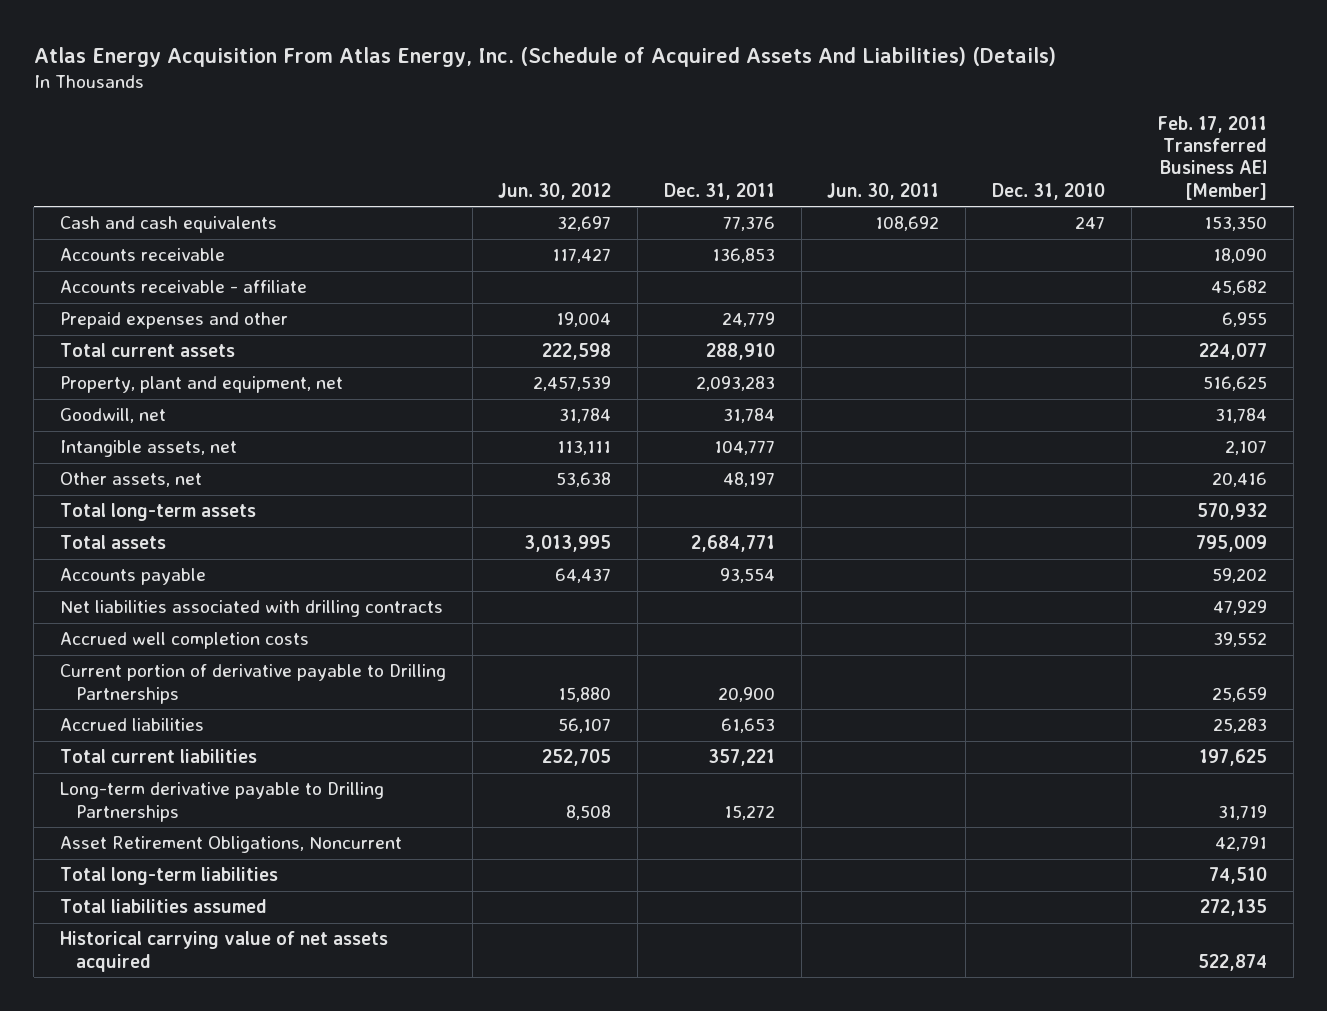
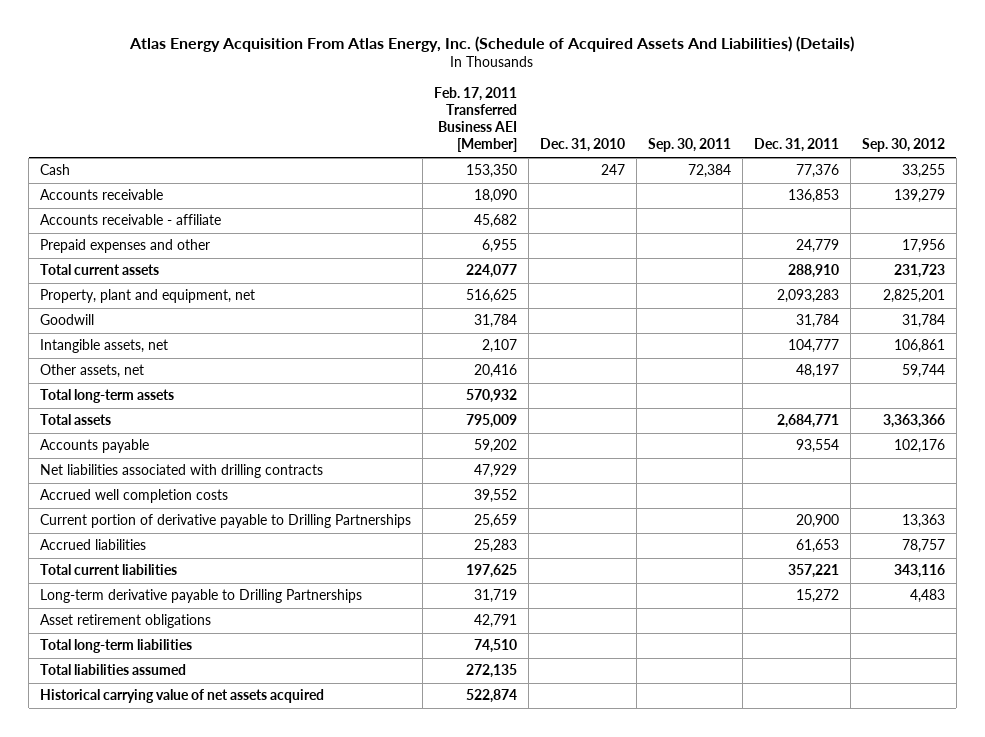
[498,182,612,200] Jun. 30, 2012 -> none
[827,182,940,200] Jun. 30, 2011 -> none
none -> [647,138,731,153] Sep. 30, 2011
none -> [861,138,945,153] Sep. 30, 2012
[59,216,277,234] Cash and cash equivalents -> [40,164,71,176] Cash
[59,408,166,424] Goodwill, net -> [40,314,95,326] Goodwill
[59,836,402,854] Asset Retirement Obligations, Noncurrent -> [40,614,212,629] Asset retirement obligations

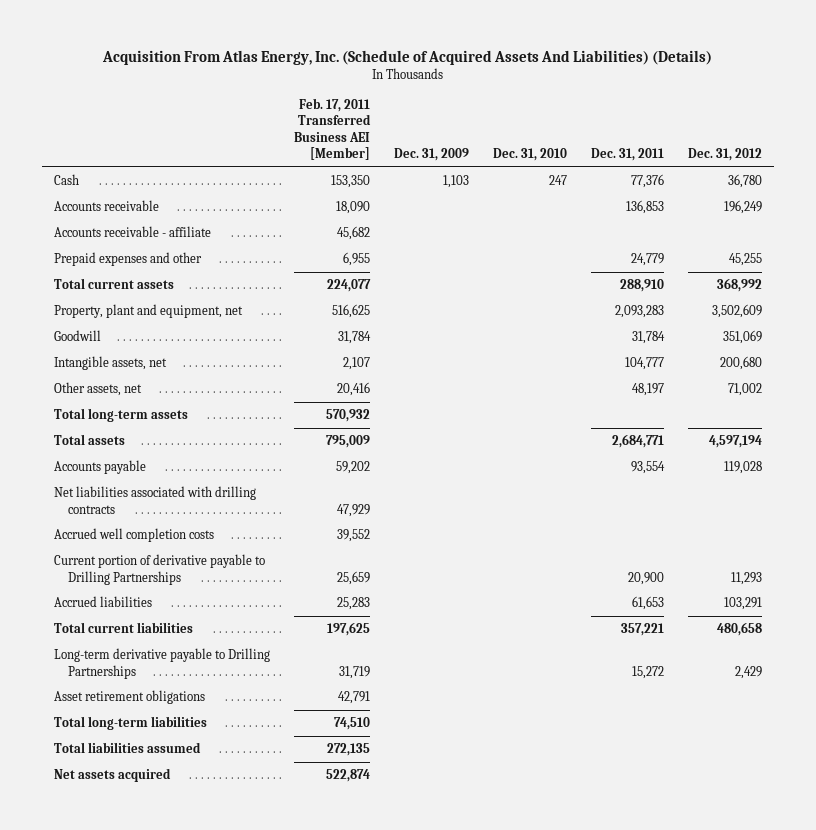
[129,36,855,53] Atlas Energy Acquisition From Atlas Energy, Inc. (Schedule of Acquired Assets And Liabilities) (Details) -> [102,49,713,65] Acquisition From Atlas Energy, Inc. (Schedule of Acquired Assets And Liabilities) (Details)
[647,138,731,153] Sep. 30, 2011 -> none
[861,138,945,153] Sep. 30, 2012 -> none
none -> [394,148,470,162] Dec. 31, 2009
none -> [688,148,763,162] Dec. 31, 2012
[40,689,325,704] Historical carrying value of net assets acquired -> [53,768,171,783] Net assets acquired

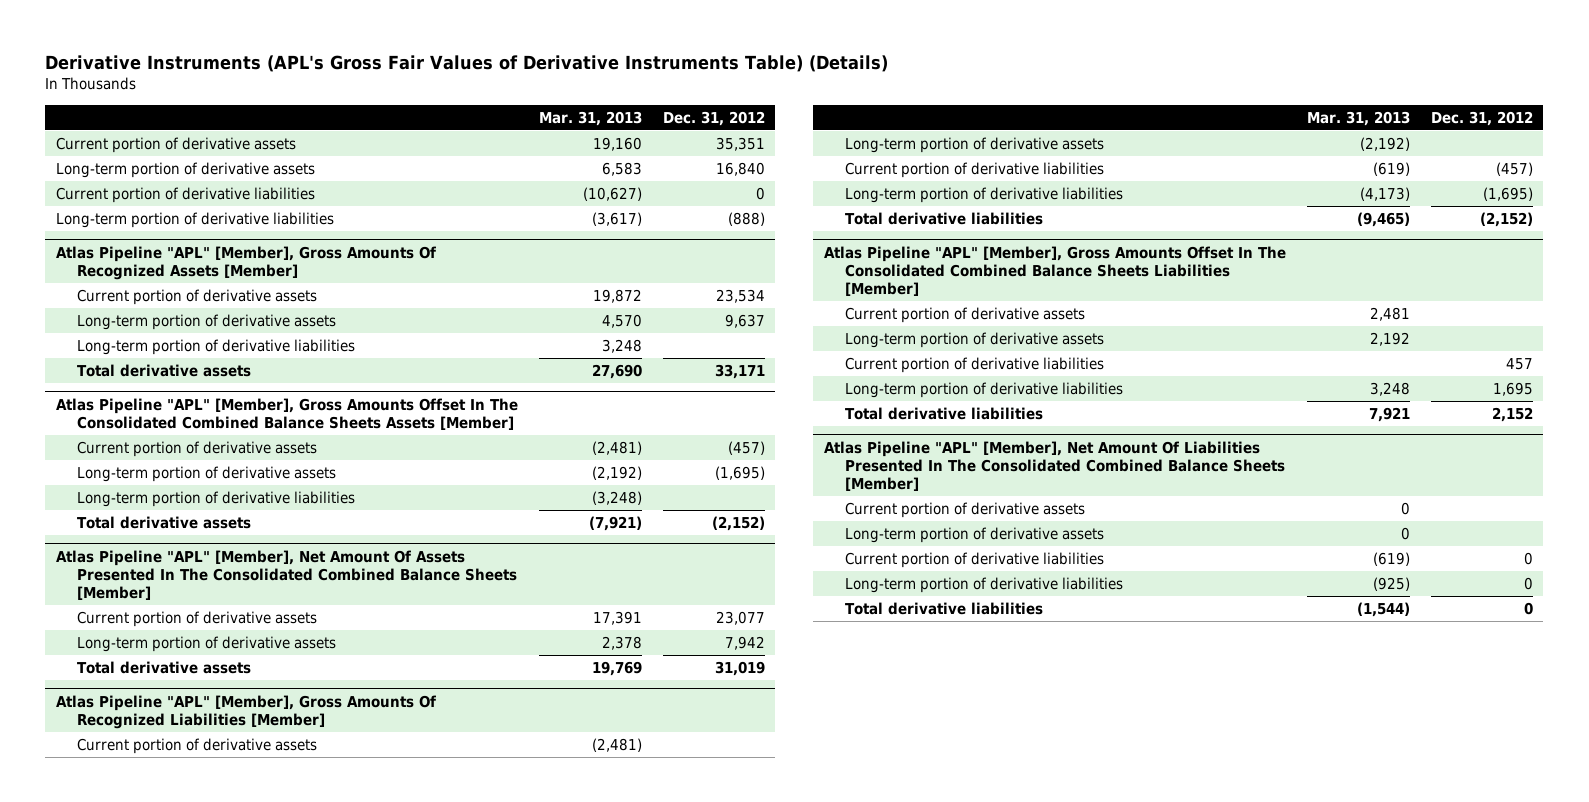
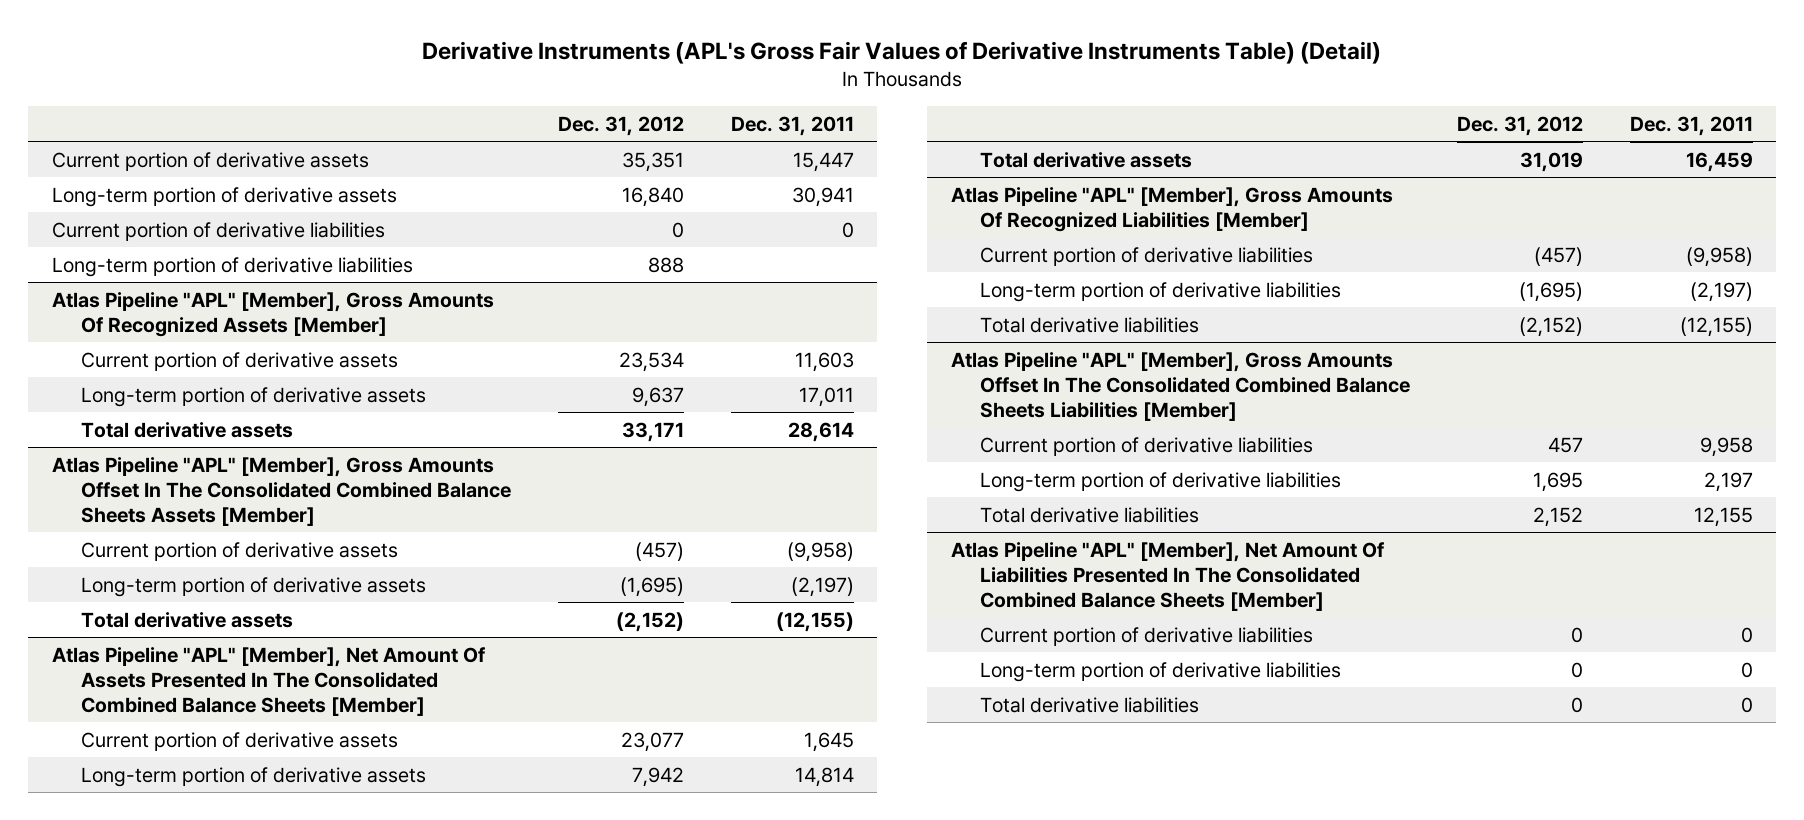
[45,54,889,72] Derivative Instruments (APL's Gross Fair Values of Derivative Instruments Table) (Details) -> [422,40,1382,64] Derivative Instruments (APL's Gross Fair Values of Derivative Instruments Table) (Detail)
[538,110,642,126] Mar. 31, 2013 -> none
none -> [730,115,854,136] Dec. 31, 2011
[727,212,765,227] (888) -> [647,256,684,273] 888
[76,339,355,356] Long-term portion of derivative liabilities -> none
[76,491,355,508] Long-term portion of derivative liabilities -> none
[76,738,317,755] Current portion of derivative assets -> none
[844,137,1104,154] Long-term portion of derivative assets -> none
[844,307,1085,324] Current portion of derivative assets -> none
[844,332,1104,349] Long-term portion of derivative assets -> none
[844,502,1085,519] Current portion of derivative assets -> none
[844,527,1104,544] Long-term portion of derivative assets -> none

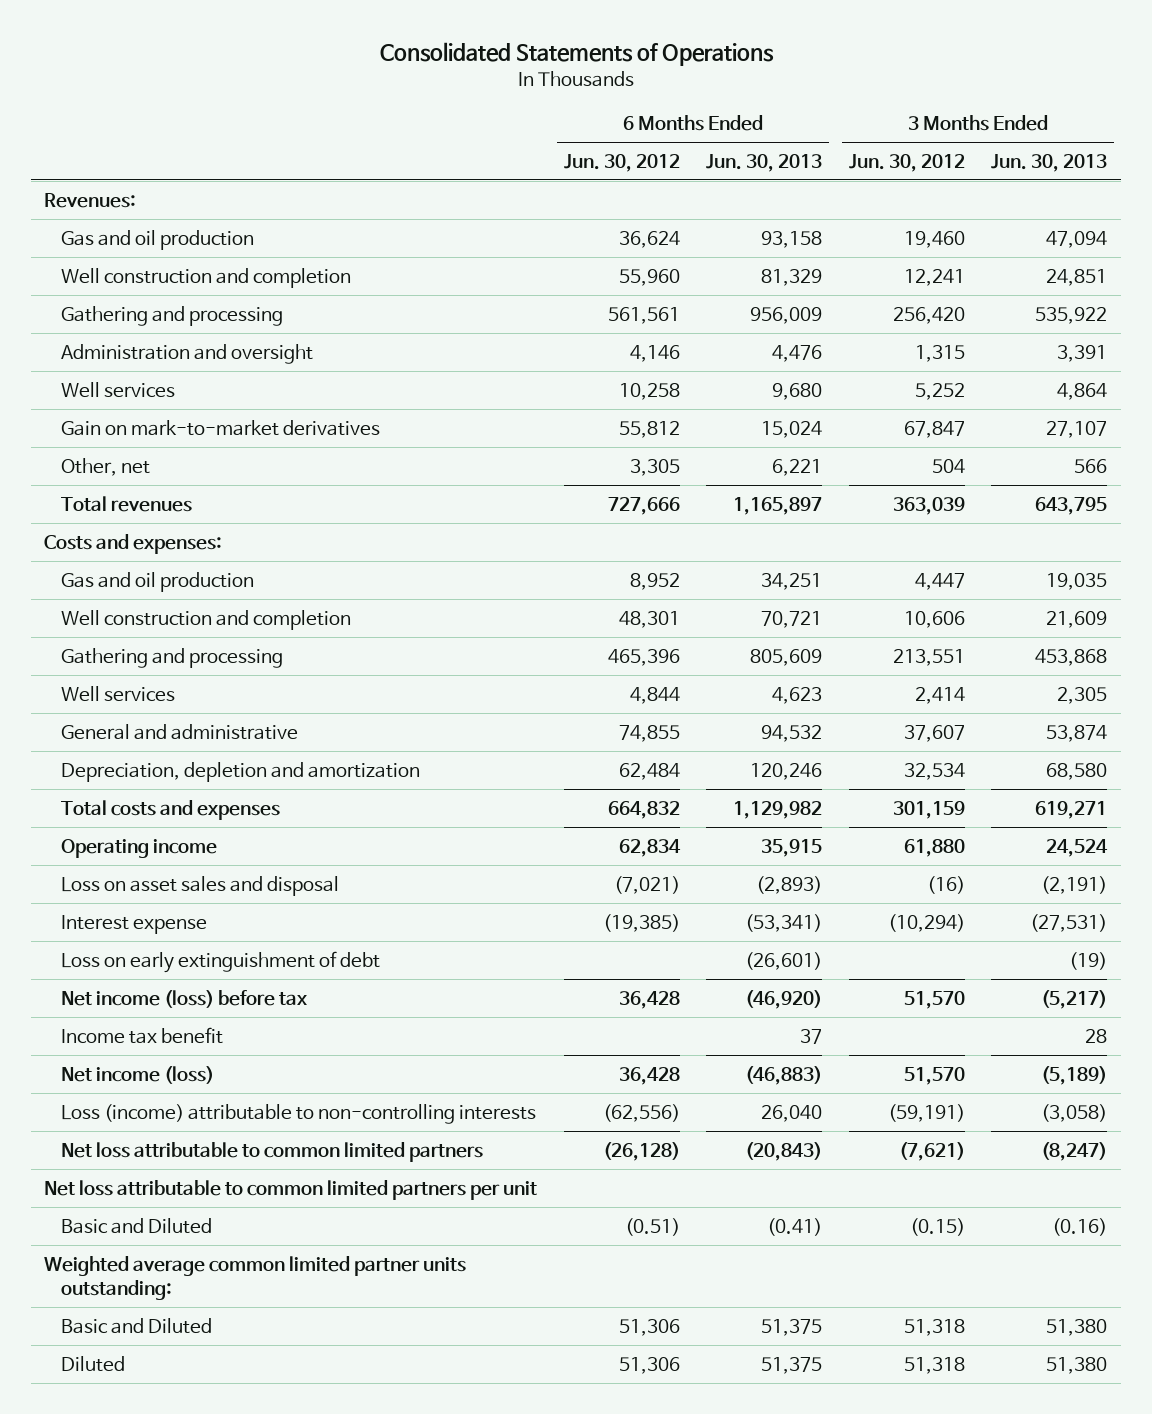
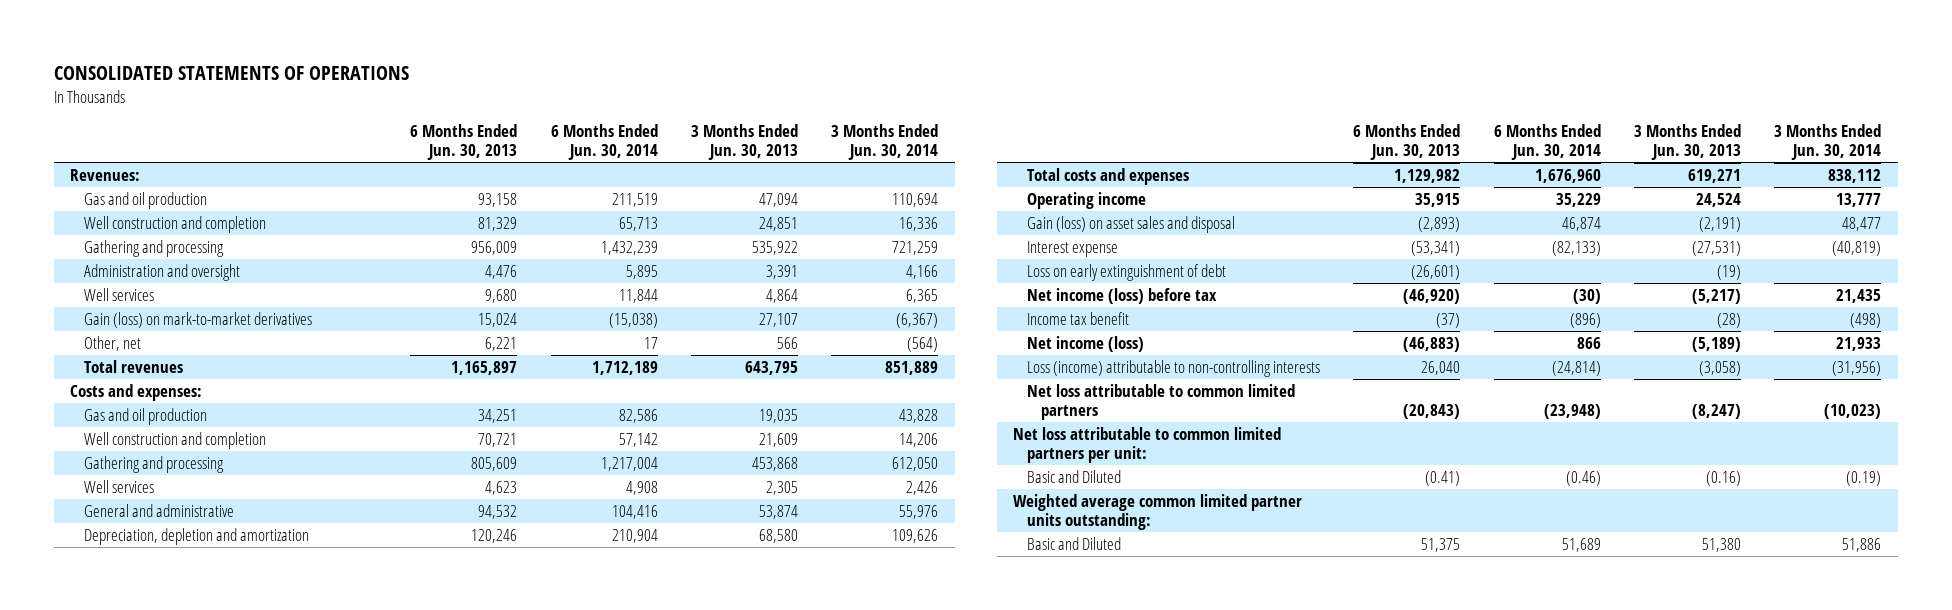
[379,42,774,67] Consolidated Statements of Operations -> [53,65,409,80] CONSOLIDATED STATEMENTS OF OPERATIONS
[563,153,680,172] Jun. 30, 2012 -> none
[848,153,965,172] Jun. 30, 2012 -> none
none -> [550,124,658,161] 6 Months Ended Jun. 30, 2014
none -> [831,124,939,161] 3 Months Ended Jun. 30, 2014
[60,419,380,436] Gain on mark-to-market derivatives -> [84,311,313,328] Gain (loss) on mark-to-market derivatives
[60,875,339,896] Loss on asset sales and disposal -> [1027,215,1236,233] Gain (loss) on asset sales and disposal
[800,1028,823,1044] 37 -> [1436,312,1461,328] (37)
[1085,1028,1108,1043] 28 -> [1716,312,1741,328] (28)
[44,1179,538,1200] Net loss attributable to common limited partners per unit -> [1013,426,1282,464] Net loss attributable to common limited partners per unit:
[60,1355,125,1372] Diluted -> none

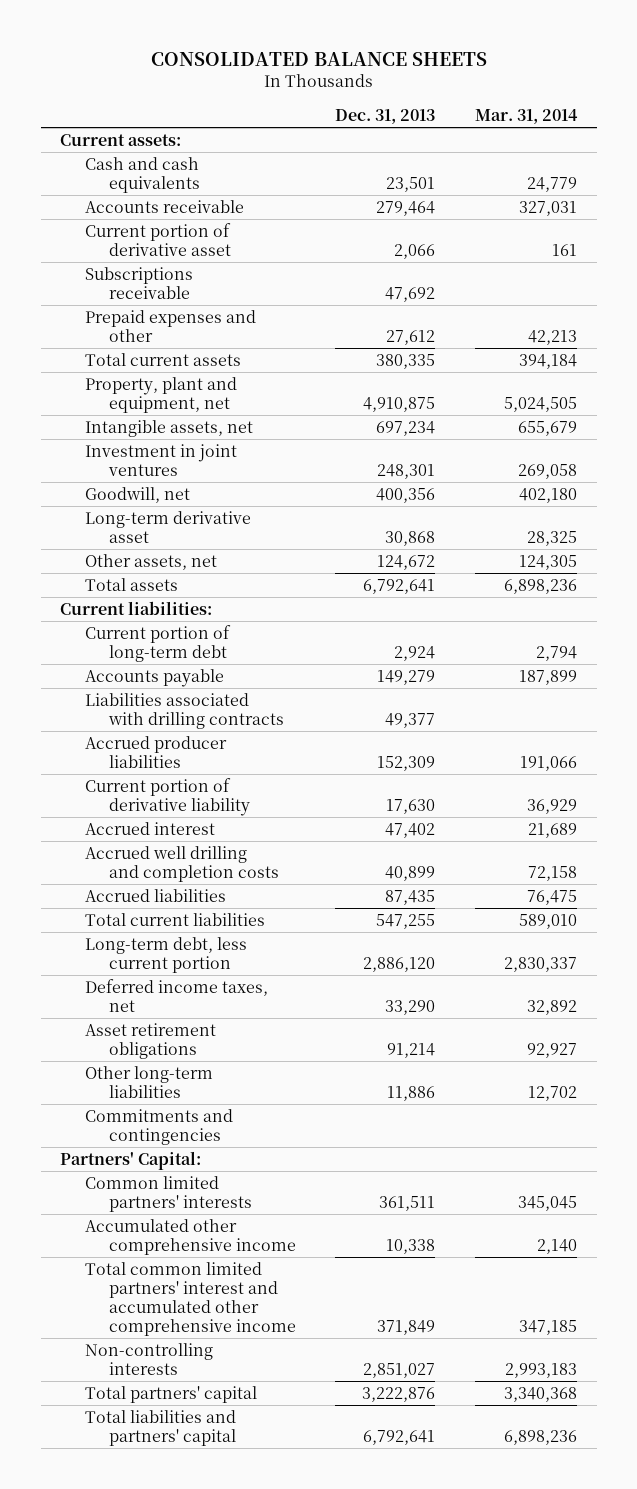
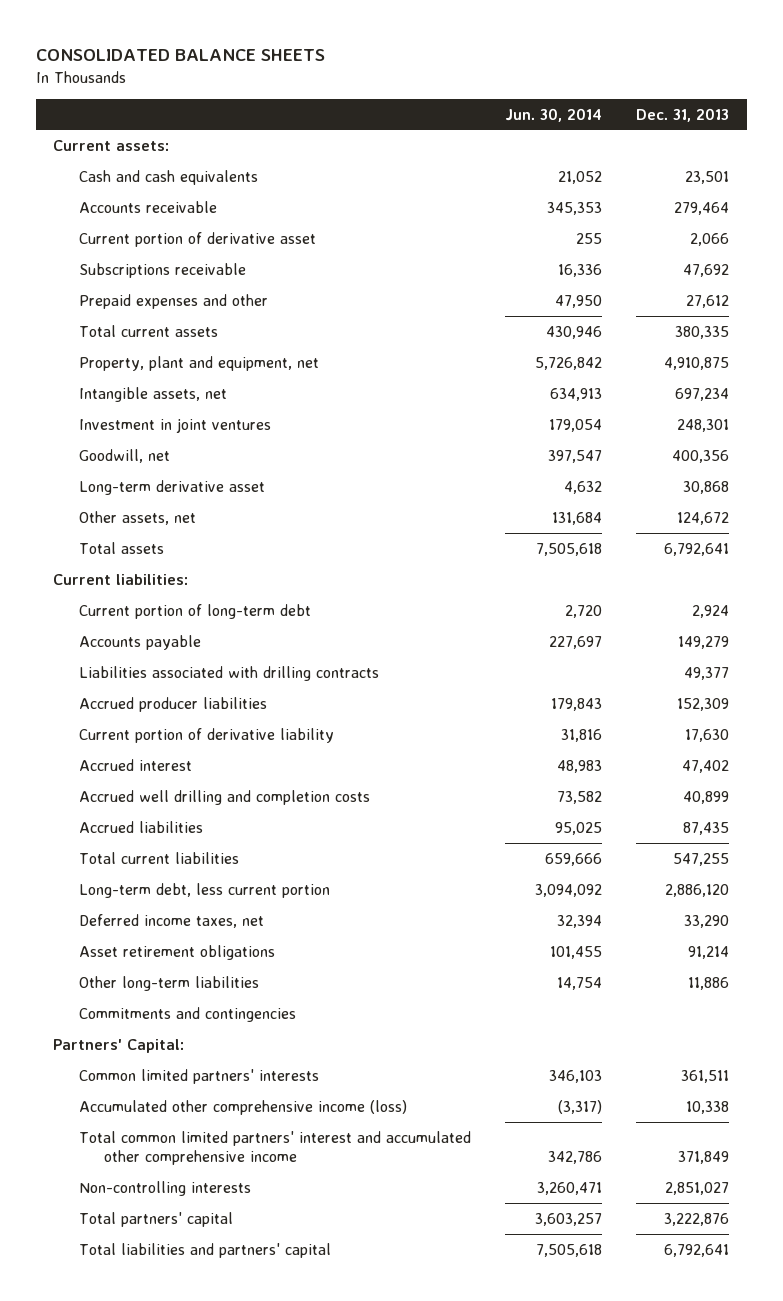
[474,109,578,125] Mar. 31, 2014 -> none
none -> [504,107,602,122] Jun. 30, 2014
[84,1218,296,1255] Accumulated other comprehensive income -> [78,1099,407,1115] Accumulated other comprehensive income (loss)

